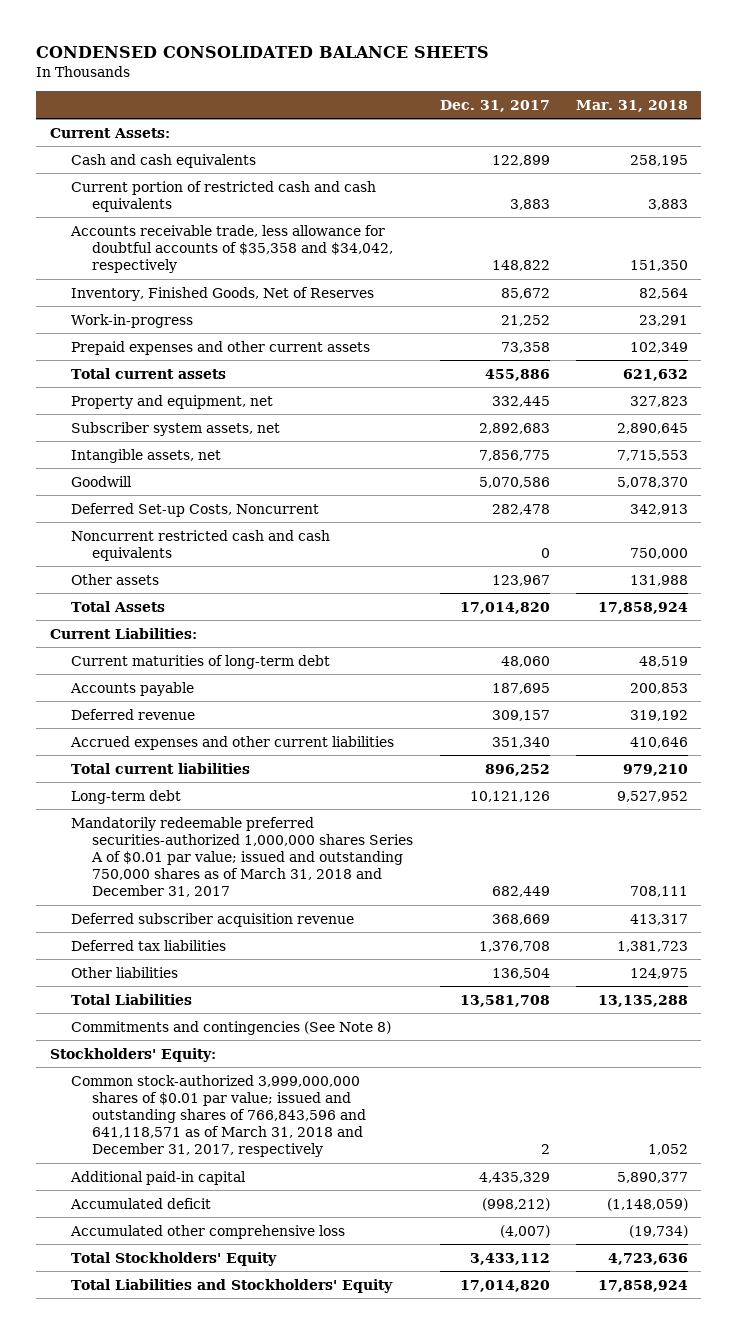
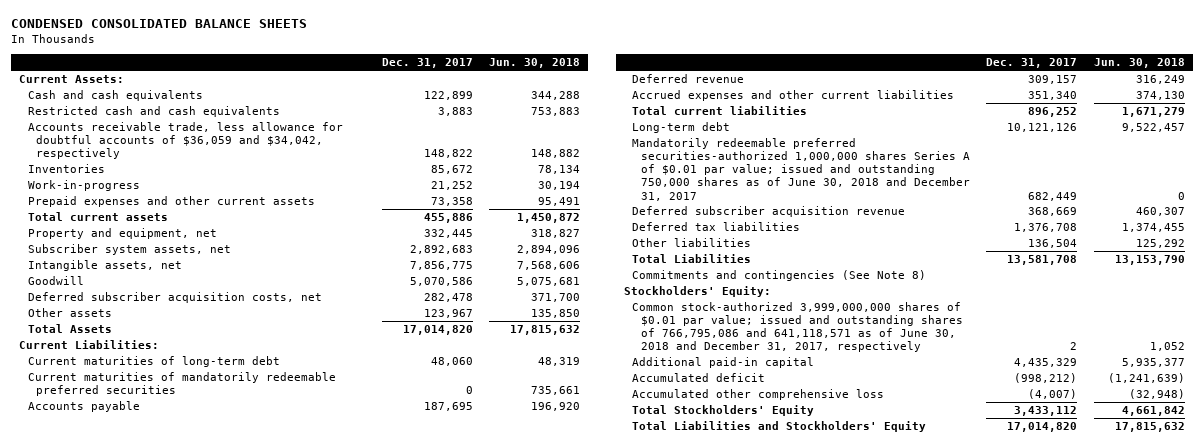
[575,99,688,112] Mar. 31, 2018 -> none
none -> [488,58,580,69] Jun. 30, 2018
[70,180,376,212] Current portion of restricted cash and cash equivalents -> [27,106,280,118] Restricted cash and cash equivalents
[69,224,394,273] Accounts receivable trade, less allowance for doubtful accounts of $35,358 and $34,042, respectively -> [27,122,343,160] Accounts receivable trade, less allowance for doubtful accounts of $36,059 and $34,042, respectively
[70,286,374,301] Inventory, Finished Goods, Net of Reserves -> [27,164,105,174] Inventories
[70,529,330,561] Noncurrent restricted cash and cash equivalents -> none
[70,502,319,517] Deferred Set-up Costs, Noncurrent -> [27,292,322,304] Deferred subscriber acquisition costs, net
none -> [27,372,336,397] Current maturities of mandatorily redeemable preferred securities
[70,816,414,898] Mandatorily redeemable preferred securities-authorized 1,000,000 shares Series A of $0.01 par value; issued and outstanding 750,000 shares as of March 31, 2018 and December 31, 2017 -> [632,138,971,201] Mandatorily redeemable preferred securities-authorized 1,000,000 shares Series A of $0.01 par value; issued and outstanding 750,000 shares as of June 30, 2018 and December 31, 2017
[70,1074,367,1158] Common stock-authorized 3,999,000,000 shares of $0.01 par value; issued and outstanding shares of 766,843,596 and 641,118,571 as of March 31, 2018 and December 31, 2017, respectively -> [632,302,964,353] Common stock-authorized 3,999,000,000 shares of $0.01 par value; issued and outstanding shares of 766,795,086 and 641,118,571 as of June 30, 2018 and December 31, 2017, respectively

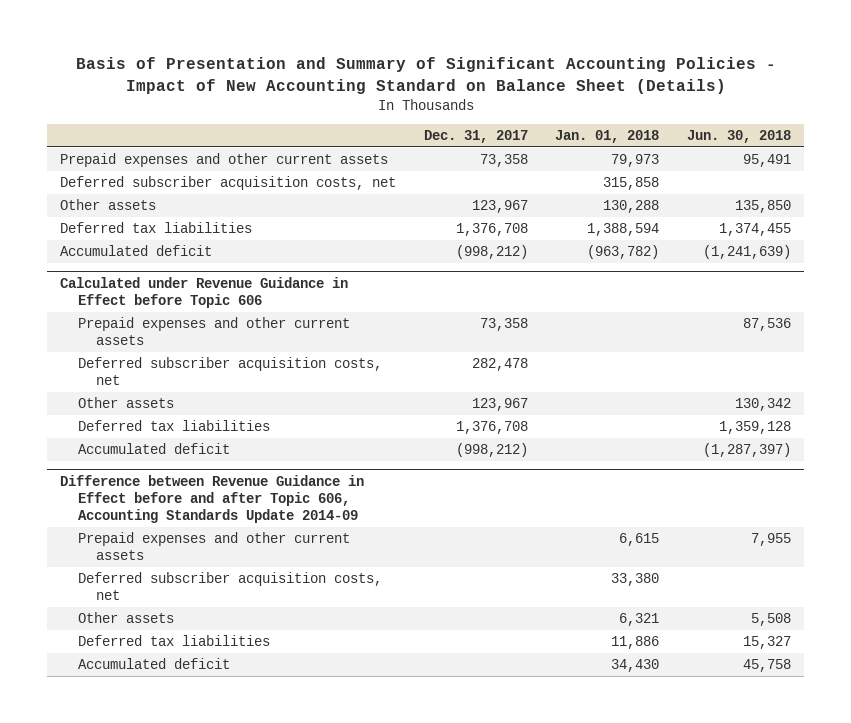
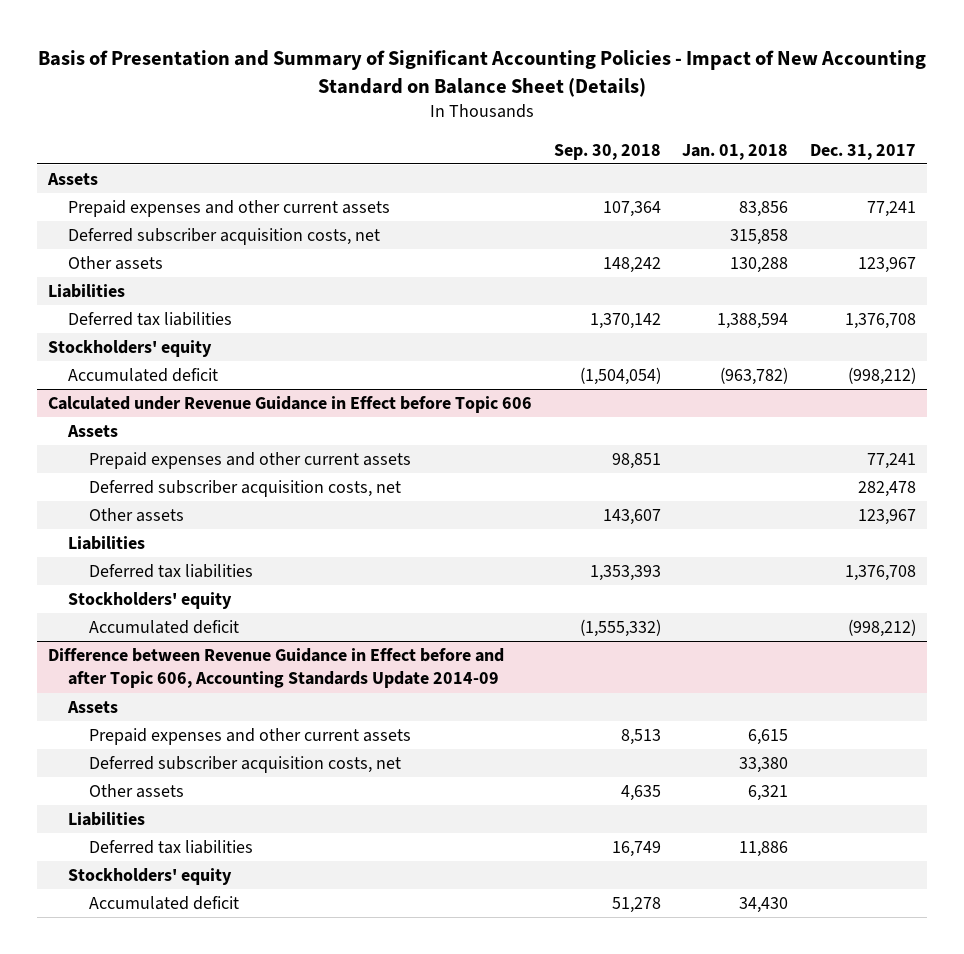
[686,129,791,143] Jun. 30, 2018 -> none
none -> [553,143,661,160] Sep. 30, 2018
none -> [47,173,99,186] Assets
[479,154,528,168] 73,358 -> [867,201,917,218] 77,241
[611,154,660,168] 79,973 -> [739,201,789,218] 83,856
none -> [48,284,126,299] Liabilities
none -> [48,340,213,358] Stockholders' equity
none -> [67,425,119,438] Assets
[479,318,528,332] 73,358 -> [867,453,917,470] 77,241
none -> [68,536,146,551] Liabilities
none -> [68,592,233,610] Stockholders' equity
none -> [67,701,119,714] Assets
none -> [68,812,146,827] Liabilities
none -> [68,868,233,886] Stockholders' equity

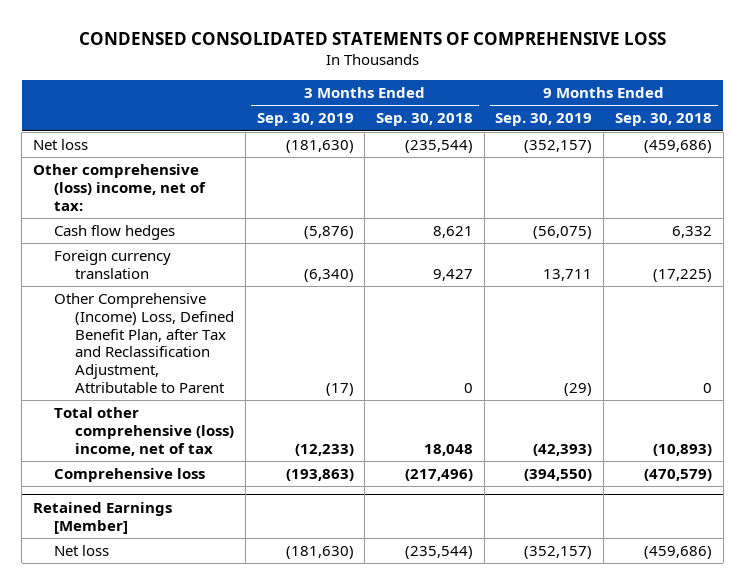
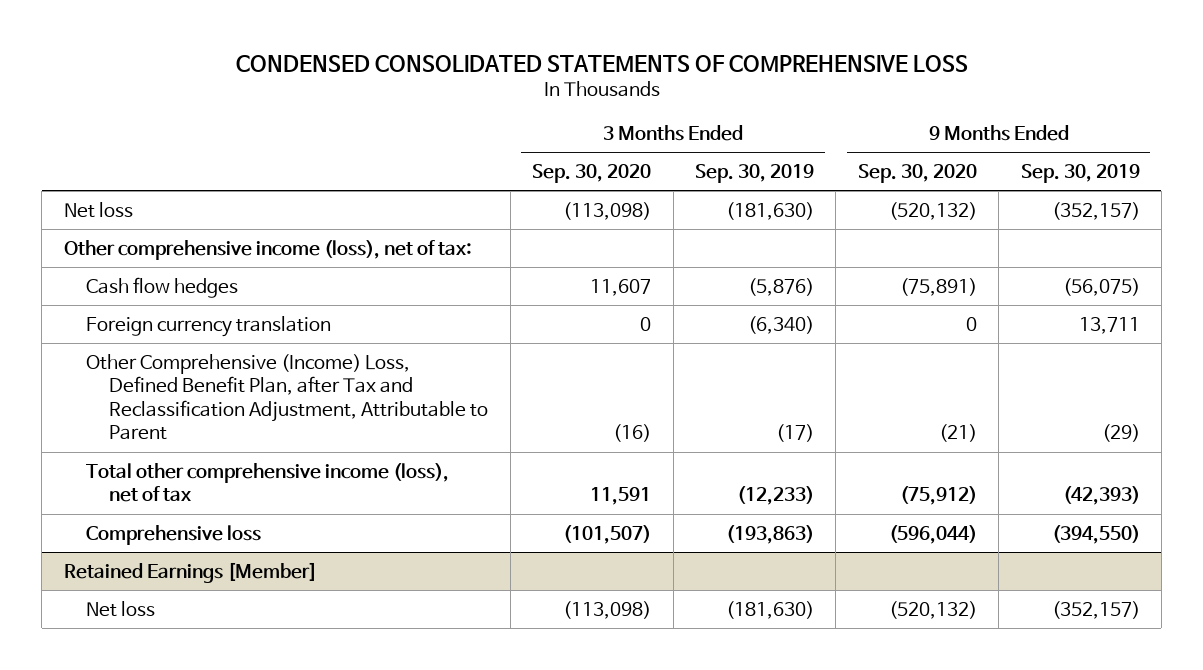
[376,113,474,127] Sep. 30, 2018 -> none
[614,113,712,127] Sep. 30, 2018 -> none
none -> [532,164,652,184] Sep. 30, 2020
none -> [857,164,977,184] Sep. 30, 2020
[33,164,207,211] Other comprehensive (loss) income, net of tax: -> [63,239,472,260] Other comprehensive income (loss), net of tax:
[54,407,235,456] Total other comprehensive (loss) income, net of tax -> [86,462,450,503] Total other comprehensive income (loss), net of tax

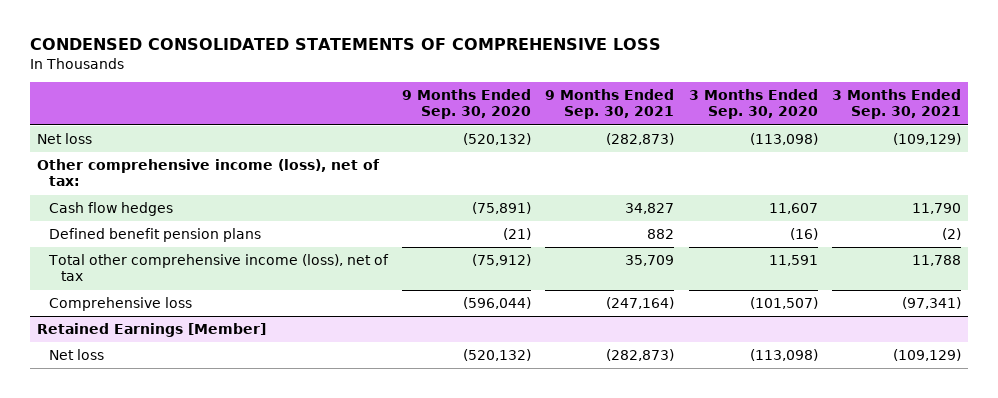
[694,164,814,184] Sep. 30, 2019 -> none
[1020,164,1140,184] Sep. 30, 2019 -> none
none -> [545,88,675,120] 9 Months Ended Sep. 30, 2021
none -> [831,88,961,120] 3 Months Ended Sep. 30, 2021
[86,315,332,337] Foreign currency translation -> none
[86,353,489,441] Other Comprehensive (Income) Loss, Defined Benefit Plan, after Tax and Reclassification Adjustment, Attributable to Parent -> [49,227,262,242] Defined benefit pension plans

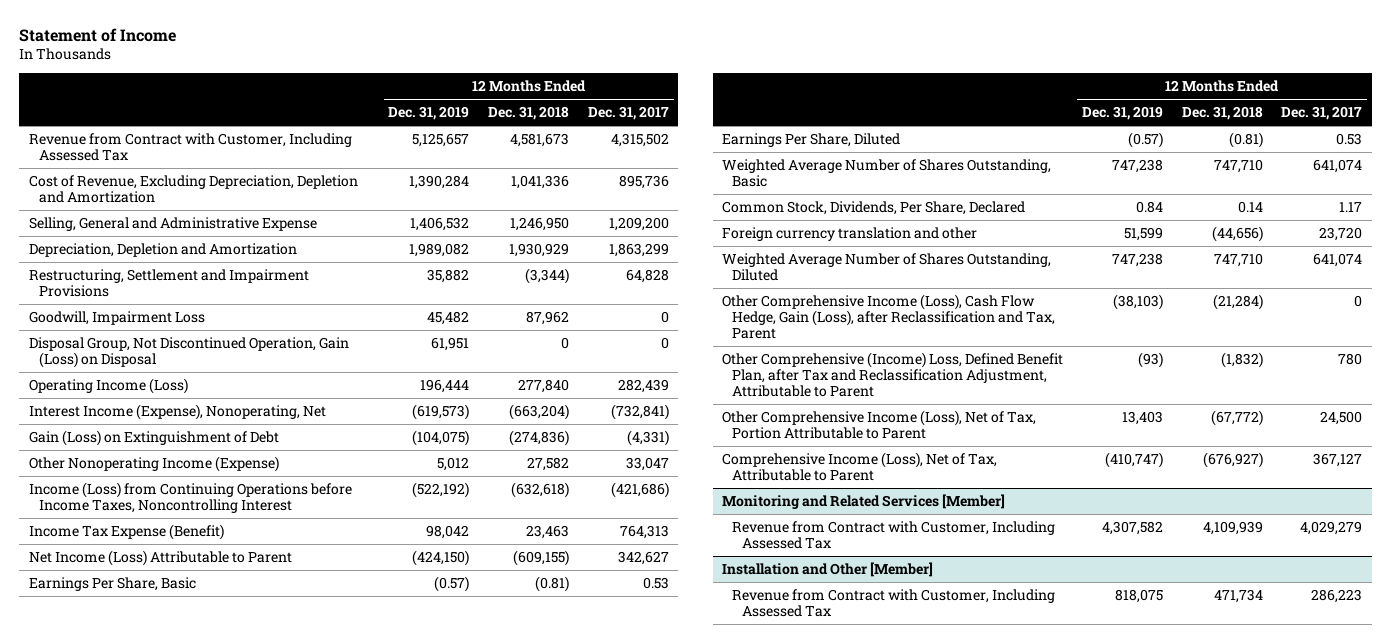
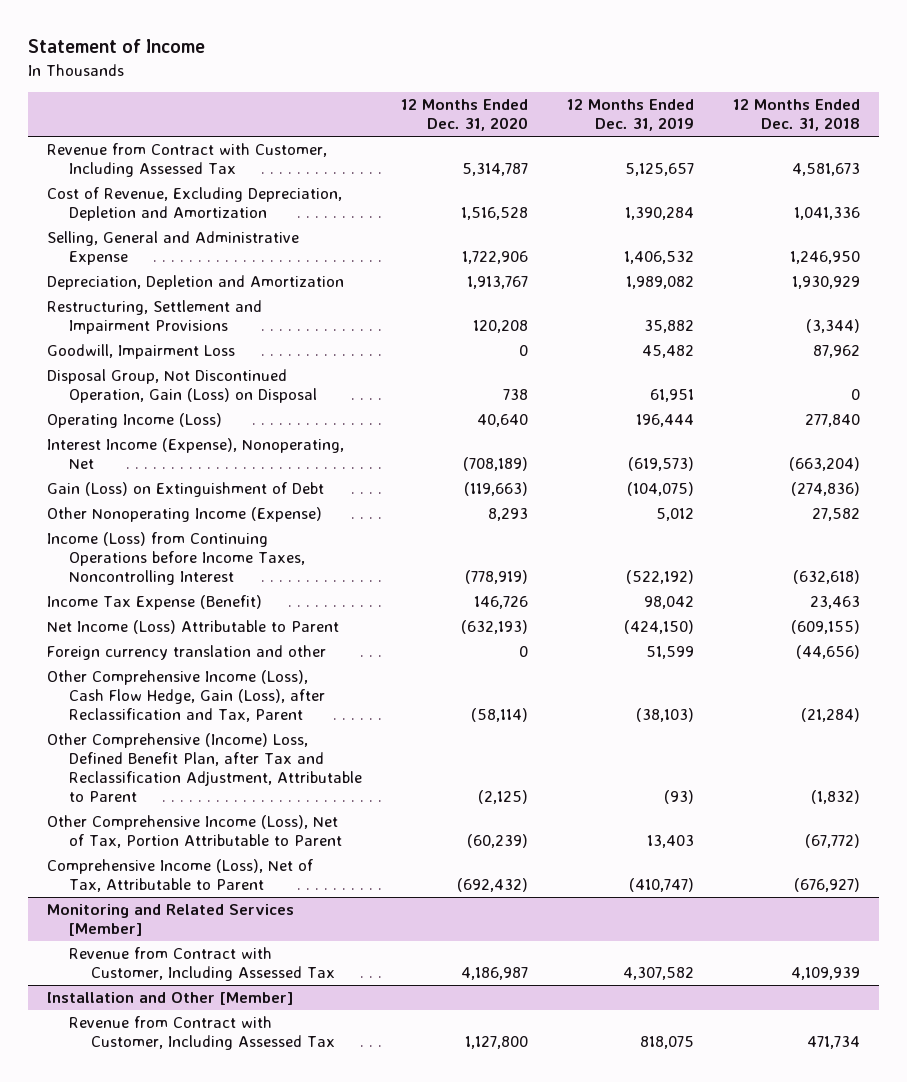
[587,106,669,121] Dec. 31, 2017 -> none
none -> [401,99,529,132] 12 Months Ended Dec. 31, 2020
[28,577,196,592] Earnings Per Share, Basic -> none
[722,133,901,148] Earnings Per Share, Diluted -> none
[722,159,1052,188] Weighted Average Number of Shares Outstanding, Basic -> none
[722,201,1026,216] Common Stock, Dividends, Per Share, Declared -> none
[722,253,1052,282] Weighted Average Number of Shares Outstanding, Diluted -> none

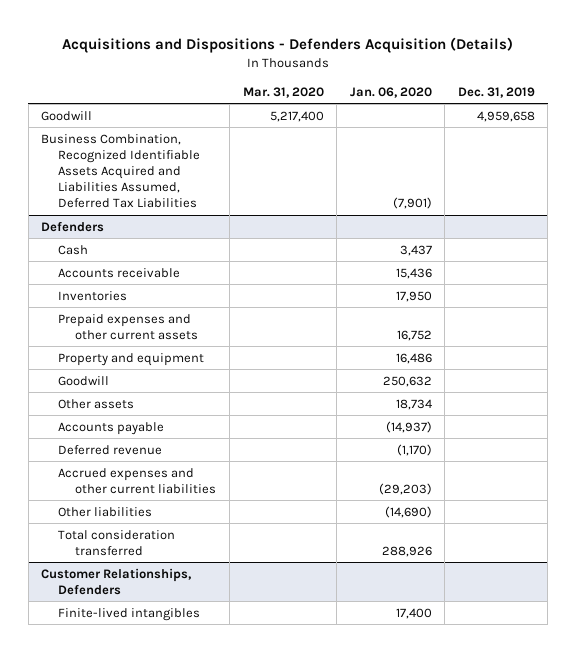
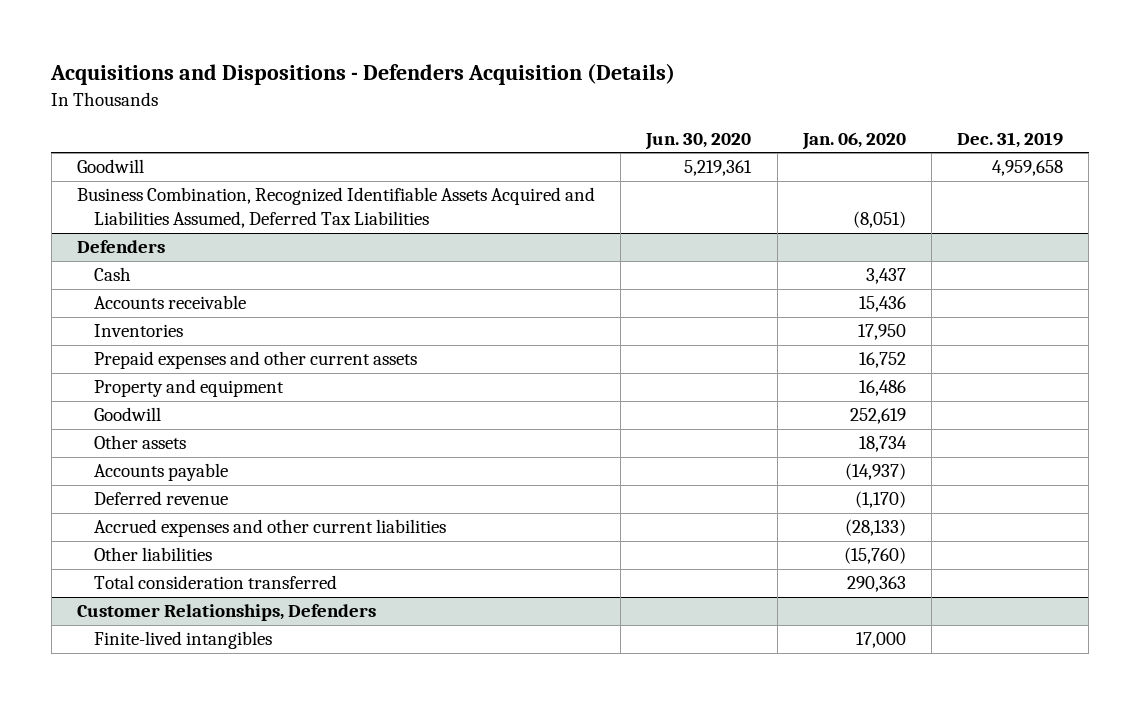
[242,86,324,98] Mar. 31, 2020 -> none
none -> [645,132,752,150] Jun. 30, 2020
[392,197,432,210] (7,901) -> [852,210,906,228] (8,051)
[382,375,432,387] 250,632 -> [849,408,906,425] 252,619
[378,482,432,495] (29,203) -> [844,519,906,537] (28,133)
[384,505,432,518] (14,690) -> [843,547,906,565] (15,760)
[381,545,432,557] 288,926 -> [846,576,906,593] 290,363
[395,607,432,619] 17,400 -> [855,632,906,649] 17,000

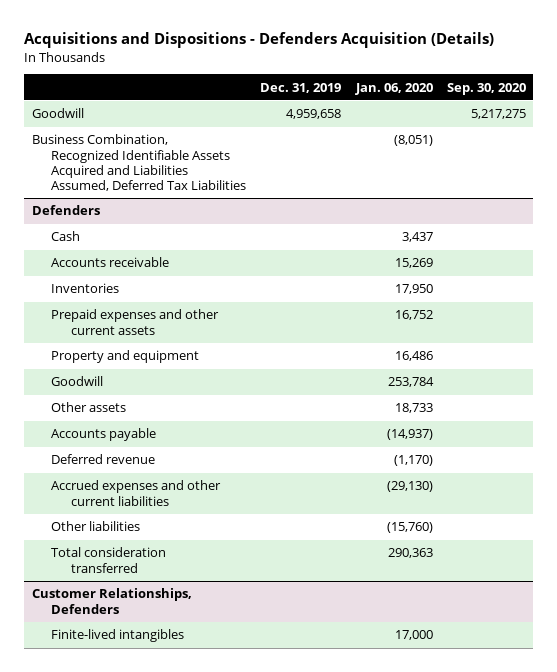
[645,132,752,150] Jun. 30, 2020 -> none
none -> [446,82,526,95] Sep. 30, 2020
[858,296,906,313] 15,436 -> [394,258,433,269] 15,269
[849,408,906,425] 252,619 -> [387,377,434,388] 253,784
[858,436,907,453] 18,734 -> [394,403,433,414] 18,733
[844,519,906,537] (28,133) -> [386,481,433,493] (29,130)

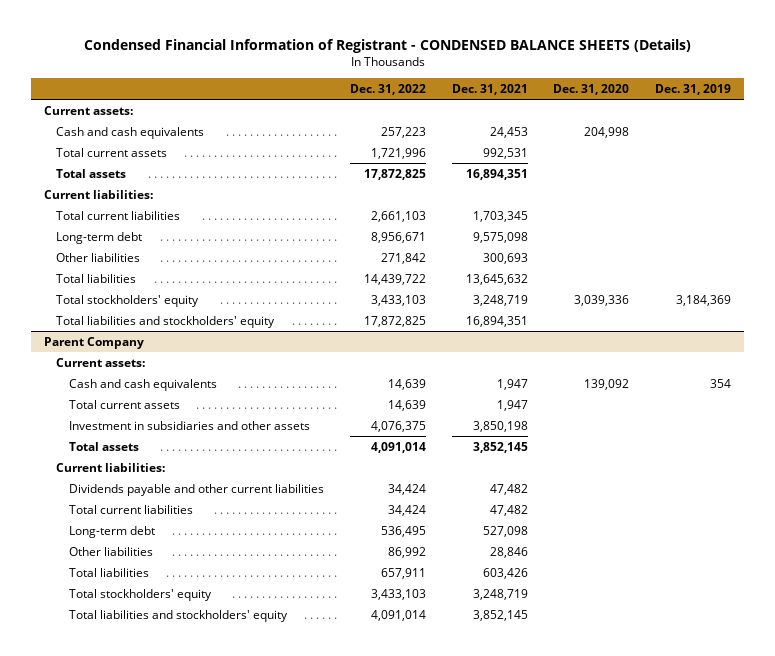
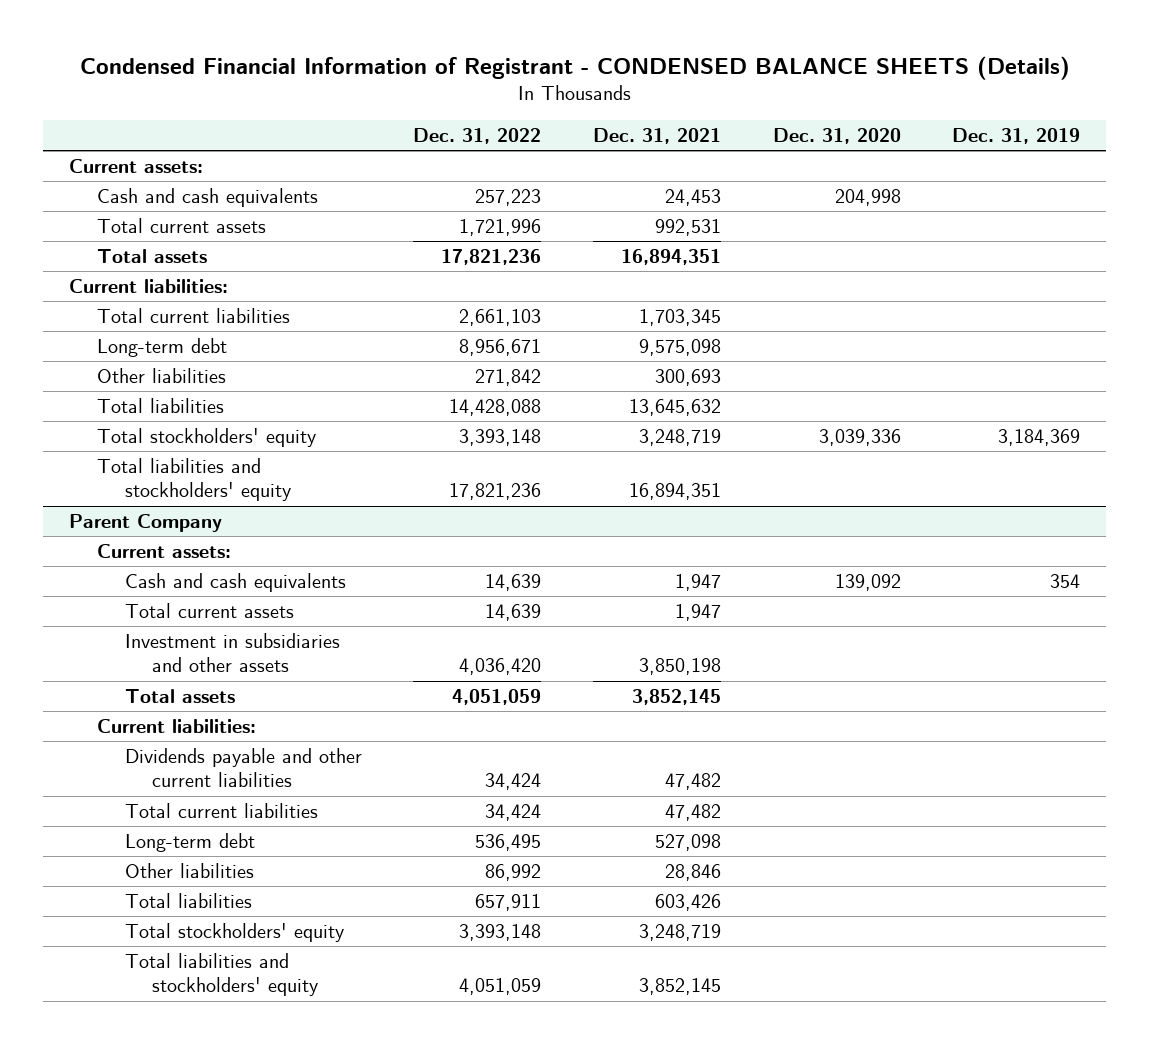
[363,168,426,180] 17,872,825 -> [441,249,542,266] 17,821,236
[363,273,426,285] 14,439,722 -> [449,399,542,417] 14,428,088
[370,294,426,306] 3,433,103 -> [459,429,542,447] 3,393,148
[363,315,426,327] 17,872,825 -> [449,483,542,501] 17,821,236
[370,420,426,432] 4,076,375 -> [459,658,542,676] 4,036,420
[370,441,426,453] 4,091,014 -> [452,689,542,706] 4,051,059
[370,588,426,600] 3,433,103 -> [459,924,542,942] 3,393,148
[370,609,426,621] 4,091,014 -> [459,978,542,996] 4,051,059

